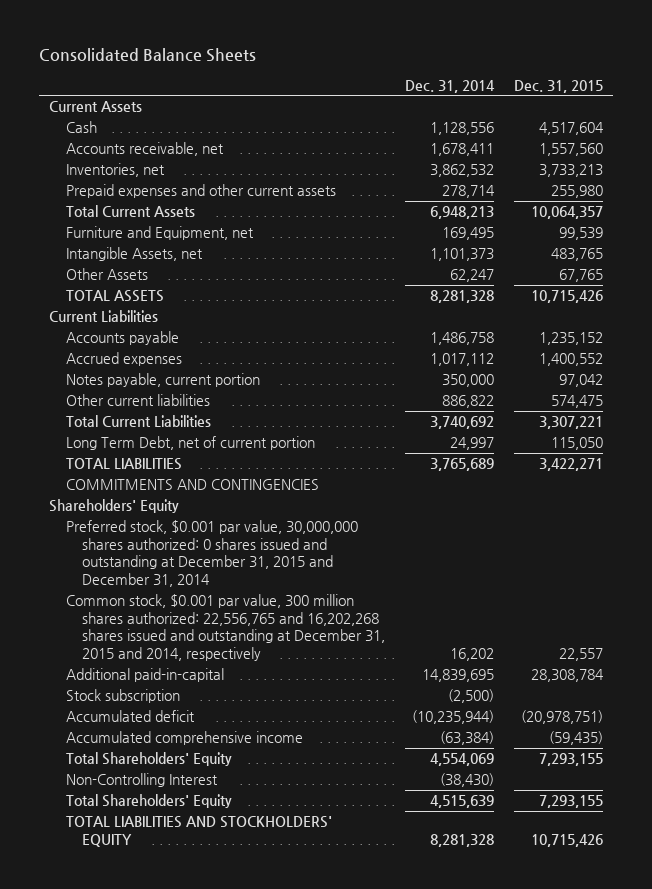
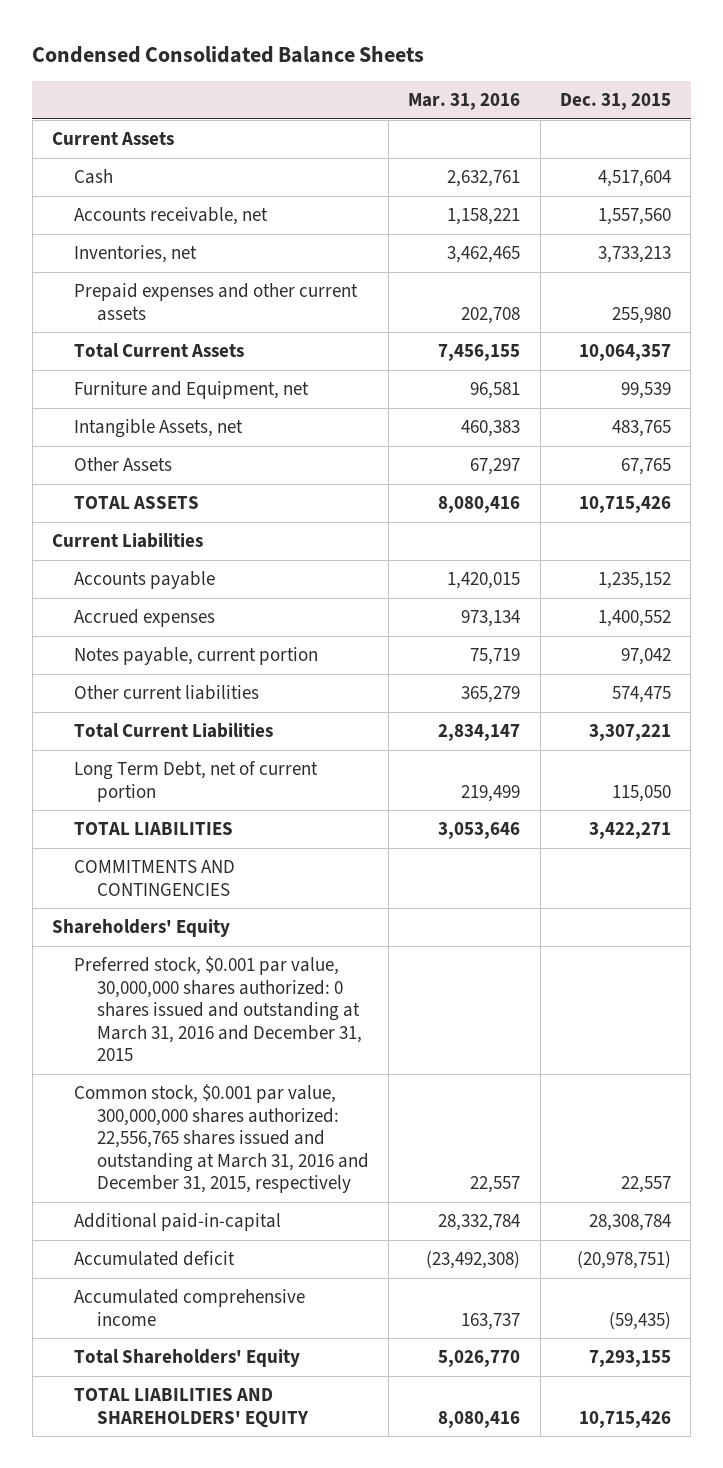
[38,48,256,63] Consolidated Balance Sheets -> [32,45,425,63] Condensed Consolidated Balance Sheets
[405,79,496,93] Dec. 31, 2014 -> none
none -> [408,92,521,110] Mar. 31, 2016
[65,520,358,587] Preferred stock, $0.001 par value, 30,000,000 shares authorized: 0 shares issued and outstanding at December 31, 2015 and December 31, 2014 -> [74,956,362,1062] Preferred stock, $0.001 par value, 30,000,000 shares authorized: 0 shares issued and outstanding at March 31, 2016 and December 31, 2015
[65,594,386,661] Common stock, $0.001 par value, 300 million shares authorized: 22,556,765 and 16,202,268 shares issued and outstanding at December 31, 2015 and 2014, respectively -> [74,1084,369,1194] Common stock, $0.001 par value, 300,000,000 shares authorized: 22,556,765 shares issued and outstanding at March 31, 2016 and December 31, 2015, respectively
[65,689,180,704] Stock subscription -> none
[65,773,218,788] Non-Controlling Interest -> none
[65,794,232,809] Total Shareholders' Equity -> none
[65,816,332,847] TOTAL LIABILITIES AND STOCKHOLDERS' EQUITY -> [74,1388,309,1428] TOTAL LIABILITIES AND SHAREHOLDERS' EQUITY

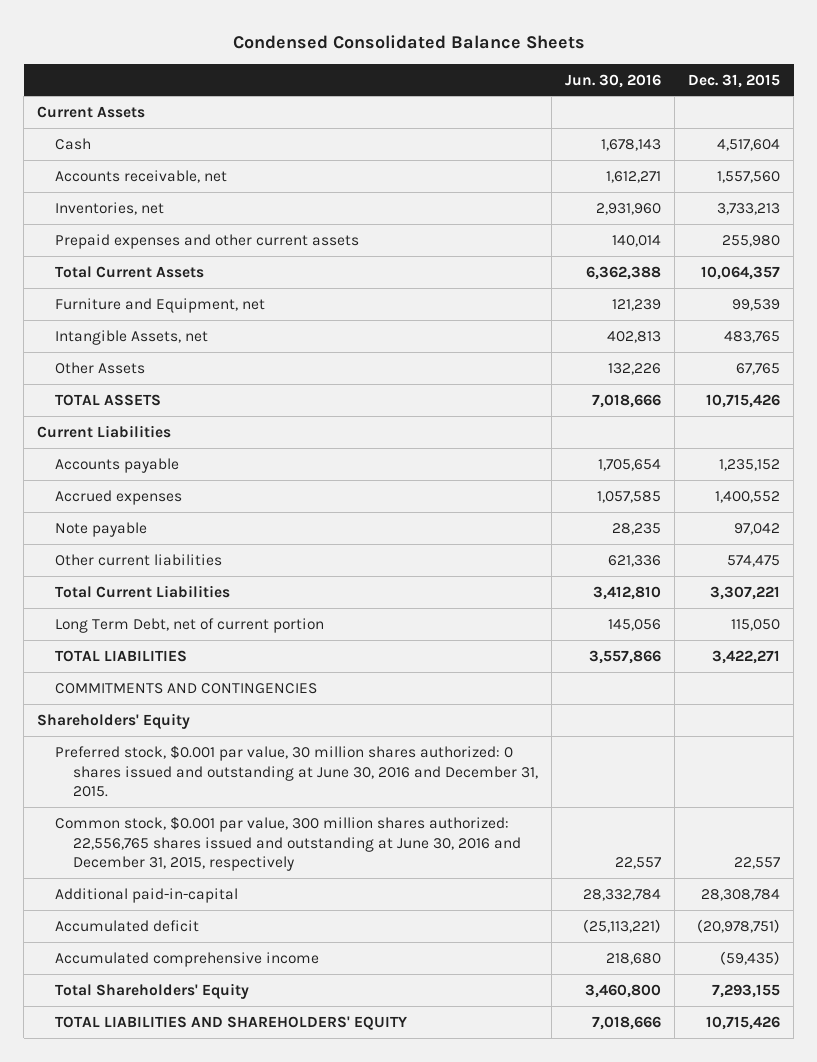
[408,92,521,110] Mar. 31, 2016 -> none
none -> [564,73,661,88] Jun. 30, 2016
[74,647,319,666] Notes payable, current portion -> [55,521,148,537] Note payable
[74,956,362,1062] Preferred stock, $0.001 par value, 30,000,000 shares authorized: 0 shares issued and outstanding at March 31, 2016 and December 31, 2015 -> [55,744,538,798] Preferred stock, $0.001 par value, 30 million shares authorized: 0 shares issued and outstanding at June 30, 2016 and December 31, 2015.
[74,1084,369,1194] Common stock, $0.001 par value, 300,000,000 shares authorized: 22,556,765 shares issued and outstanding at March 31, 2016 and December 31, 2015, respectively -> [55,815,521,872] Common stock, $0.001 par value, 300 million shares authorized: 22,556,765 shares issued and outstanding at June 30, 2016 and December 31, 2015, respectively

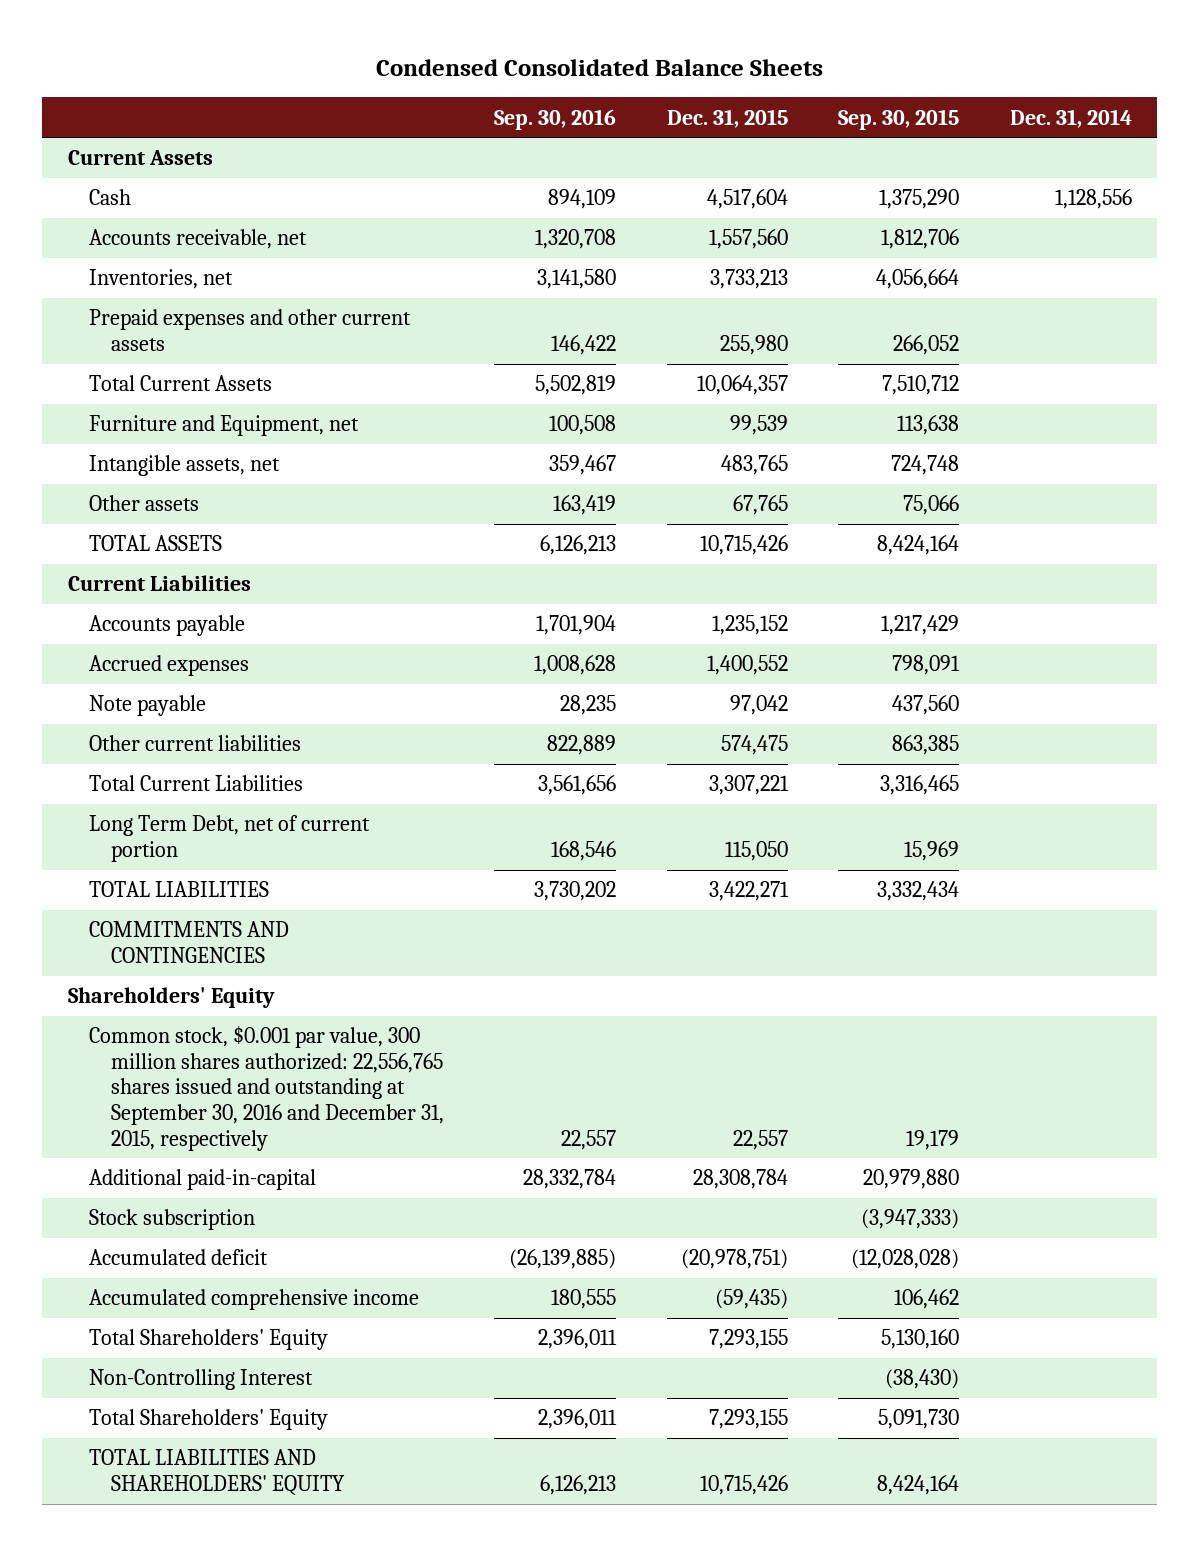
[564,73,661,88] Jun. 30, 2016 -> none
none -> [494,108,617,130] Sep. 30, 2016
none -> [838,108,960,130] Sep. 30, 2015
none -> [1009,108,1132,128] Dec. 31, 2014
[55,329,209,345] Intangible Assets, net -> [89,455,281,477] Intangible assets, net
[55,361,146,374] Other Assets -> [89,495,200,512] Other assets
[55,744,538,798] Preferred stock, $0.001 par value, 30 million shares authorized: 0 shares issued and outstanding at June 30, 2016 and December 31, 2015. -> none
[55,815,521,872] Common stock, $0.001 par value, 300 million shares authorized: 22,556,765 shares issued and outstanding at June 30, 2016 and December 31, 2015, respectively -> [89,1026,444,1151] Common stock, $0.001 par value, 300 million shares authorized: 22,556,765 shares issued and outstanding at September 30, 2016 and December 31, 2015, respectively
none -> [89,1209,256,1231] Stock subscription
none -> [89,1369,314,1391] Non-Controlling Interest
none -> [89,1409,329,1431] Total Shareholders' Equity

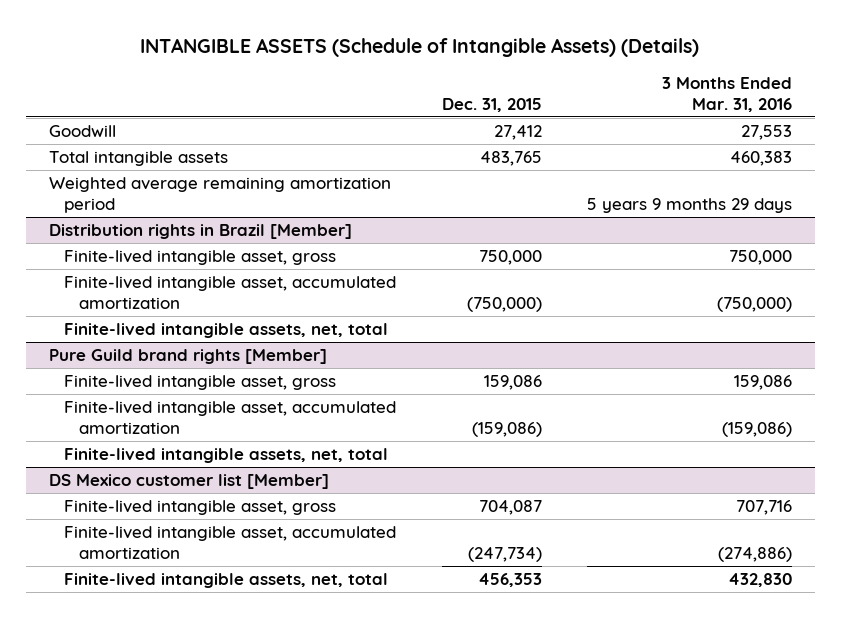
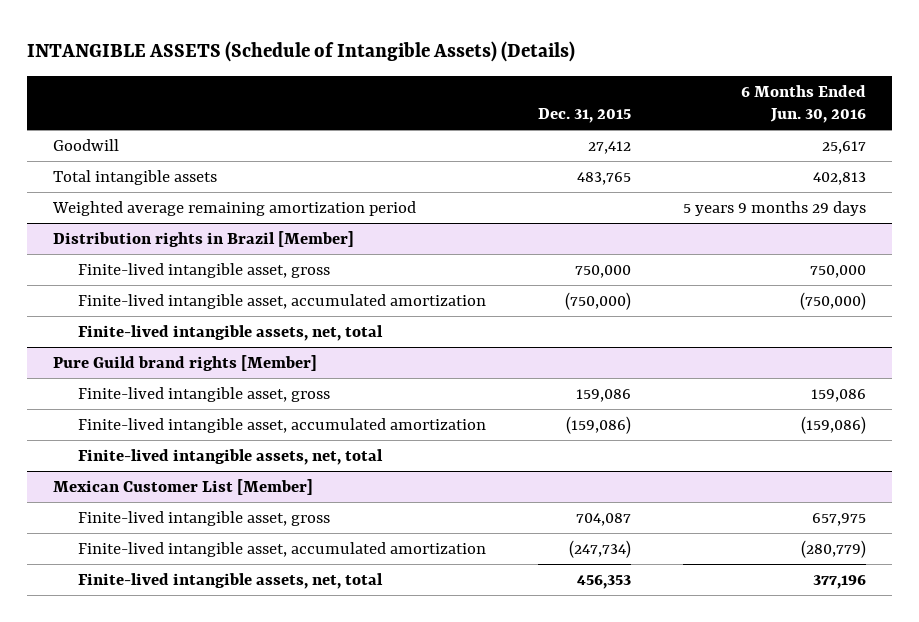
[661,77,792,112] 3 Months Ended Mar. 31, 2016 -> none
none -> [741,84,867,124] 6 Months Ended Jun. 30, 2016
[49,474,330,490] DS Mexico customer list [Member] -> [53,479,314,496] Mexican Customer List [Member]

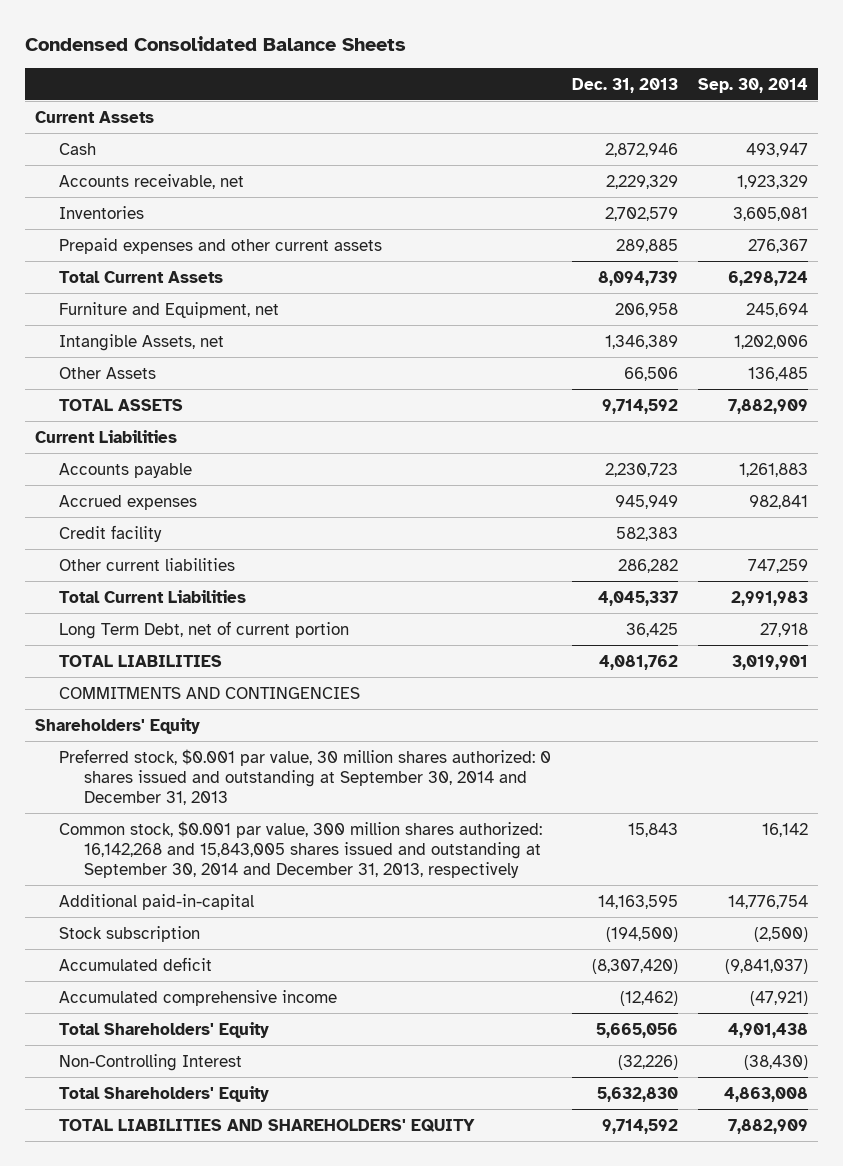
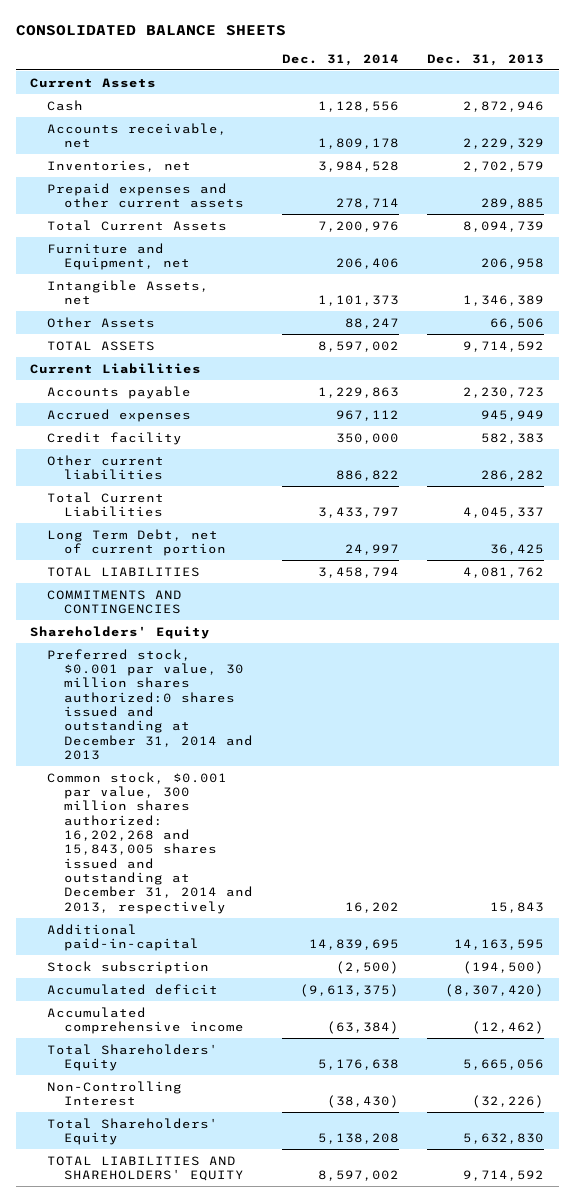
[25,36,407,52] Condensed Consolidated Balance Sheets -> [15,24,286,36] CONSOLIDATED BALANCE SHEETS
[697,77,808,93] Sep. 30, 2014 -> none
none -> [281,53,399,66] Dec. 31, 2014
[59,205,145,219] Inventories -> [47,159,192,172] Inventories, net
[59,748,552,806] Preferred stock, $0.001 par value, 30 million shares authorized: 0 shares issued and outstanding at September 30, 2014 and December 31, 2013 -> [47,648,253,760] Preferred stock, $0.001 par value, 30 million shares authorized:0 shares issued and outstanding at December 31, 2014 and 2013
[59,820,543,879] Common stock, $0.001 par value, 300 million shares authorized: 16,142,268 and 15,843,005 shares issued and outstanding at September 30, 2014 and December 31, 2013, respectively -> [47,771,253,914] Common stock, $0.001 par value, 300 million shares authorized: 16,202,268 and 15,843,005 shares issued and outstanding at December 31, 2014 and 2013, respectively

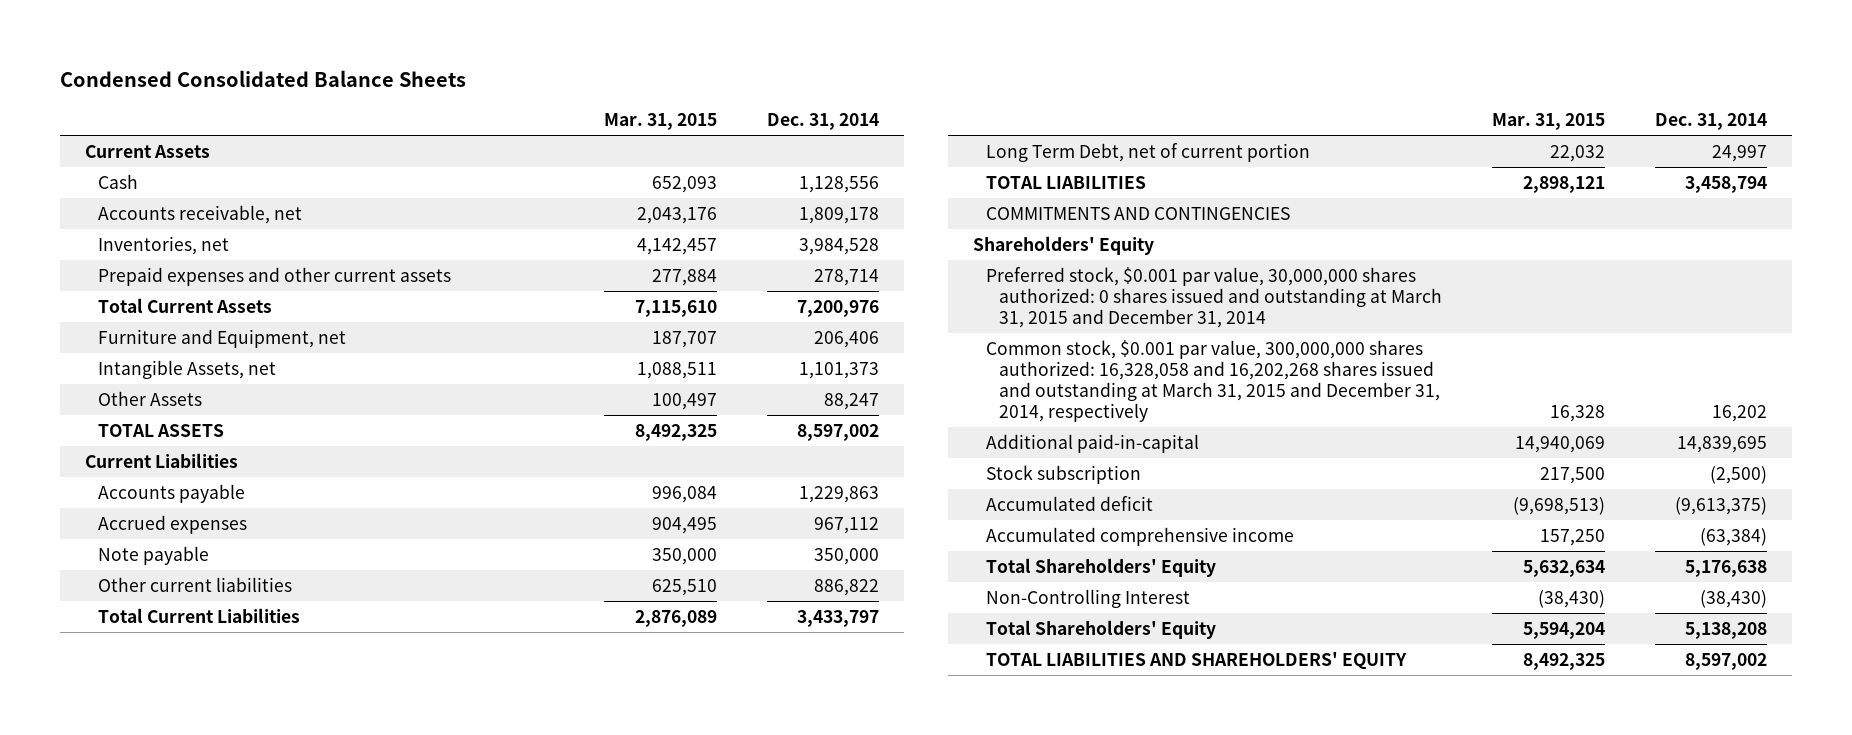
[15,24,286,36] CONSOLIDATED BALANCE SHEETS -> [59,69,466,87] Condensed Consolidated Balance Sheets
[427,53,545,66] Dec. 31, 2013 -> none
none -> [603,113,717,131] Mar. 31, 2015
[47,431,183,445] Credit facility -> none
none -> [97,545,209,565] Note payable
[47,648,253,760] Preferred stock, $0.001 par value, 30 million shares authorized:0 shares issued and outstanding at December 31, 2014 and 2013 -> [985,266,1442,328] Preferred stock, $0.001 par value, 30,000,000 shares authorized: 0 shares issued and outstanding at March 31, 2015 and December 31, 2014
[47,771,253,914] Common stock, $0.001 par value, 300 million shares authorized: 16,202,268 and 15,843,005 shares issued and outstanding at December 31, 2014 and 2013, respectively -> [985,339,1440,422] Common stock, $0.001 par value, 300,000,000 shares authorized: 16,328,058 and 16,202,268 shares issued and outstanding at March 31, 2015 and December 31, 2014, respectively

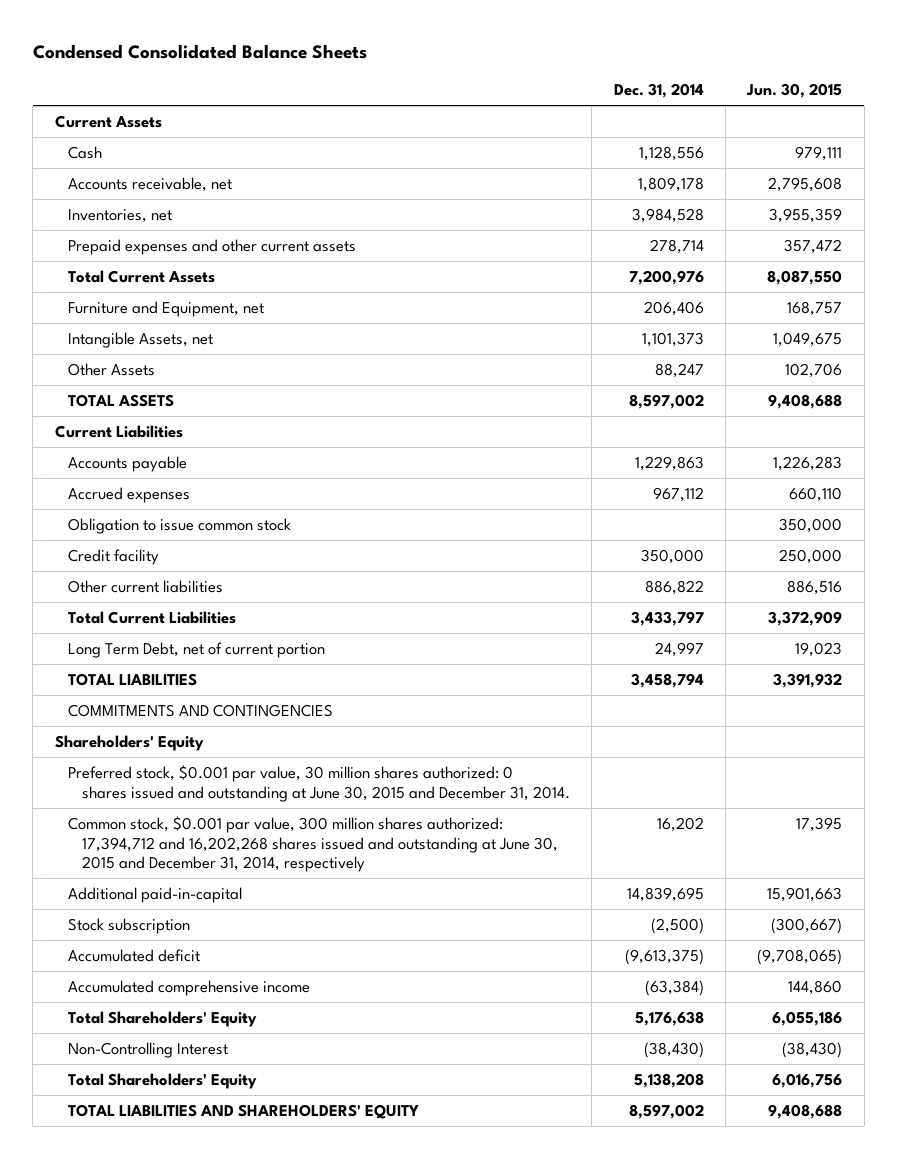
[603,113,717,131] Mar. 31, 2015 -> none
none -> [746,83,843,99] Jun. 30, 2015
[97,545,209,565] Note payable -> none
none -> [68,517,292,534] Obligation to issue common stock
none -> [68,548,160,565] Credit facility
[985,266,1442,328] Preferred stock, $0.001 par value, 30,000,000 shares authorized: 0 shares issued and outstanding at March 31, 2015 and December 31, 2014 -> [68,764,570,802] Preferred stock, $0.001 par value, 30 million shares authorized: 0 shares issued and outstanding at June 30, 2015 and December 31, 2014.
[985,339,1440,422] Common stock, $0.001 par value, 300,000,000 shares authorized: 16,328,058 and 16,202,268 shares issued and outstanding at March 31, 2015 and December 31, 2014, respectively -> [68,815,558,873] Common stock, $0.001 par value, 300 million shares authorized: 17,394,712 and 16,202,268 shares issued and outstanding at June 30, 2015 and December 31, 2014, respectively

